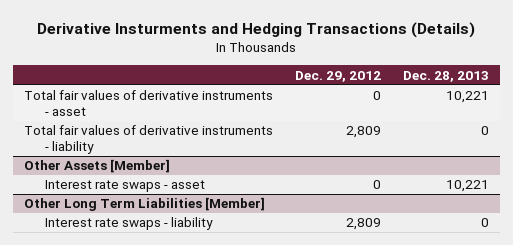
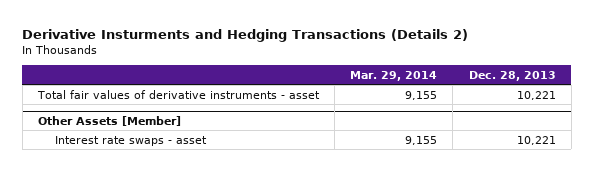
[37,21,476,38] Derivative Insturments and Hedging Transactions (Details) -> [22,29,469,43] Derivative Insturments and Hedging Transactions (Details 2)
[294,70,381,82] Dec. 29, 2012 -> none
none -> [350,70,438,81] Mar. 29, 2014
[23,125,273,154] Total fair values of derivative instruments - liability -> none
[23,197,265,212] Other Long Term Liabilities [Member] -> none
[44,217,213,231] Interest rate swaps - liability -> none

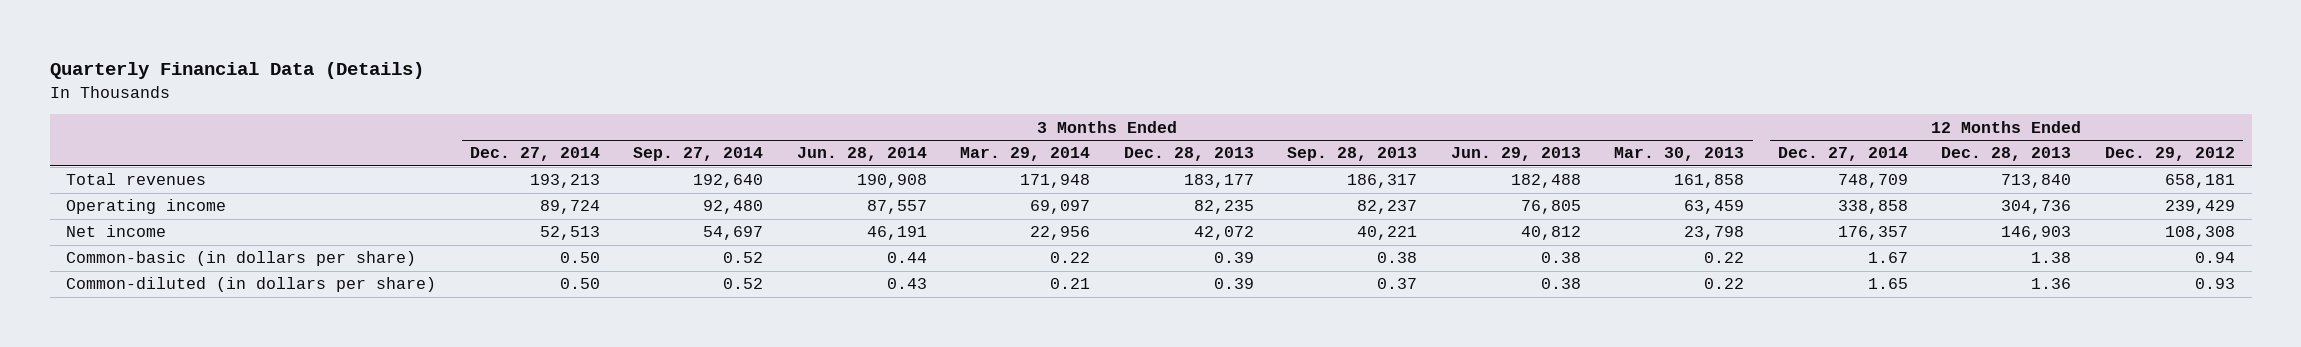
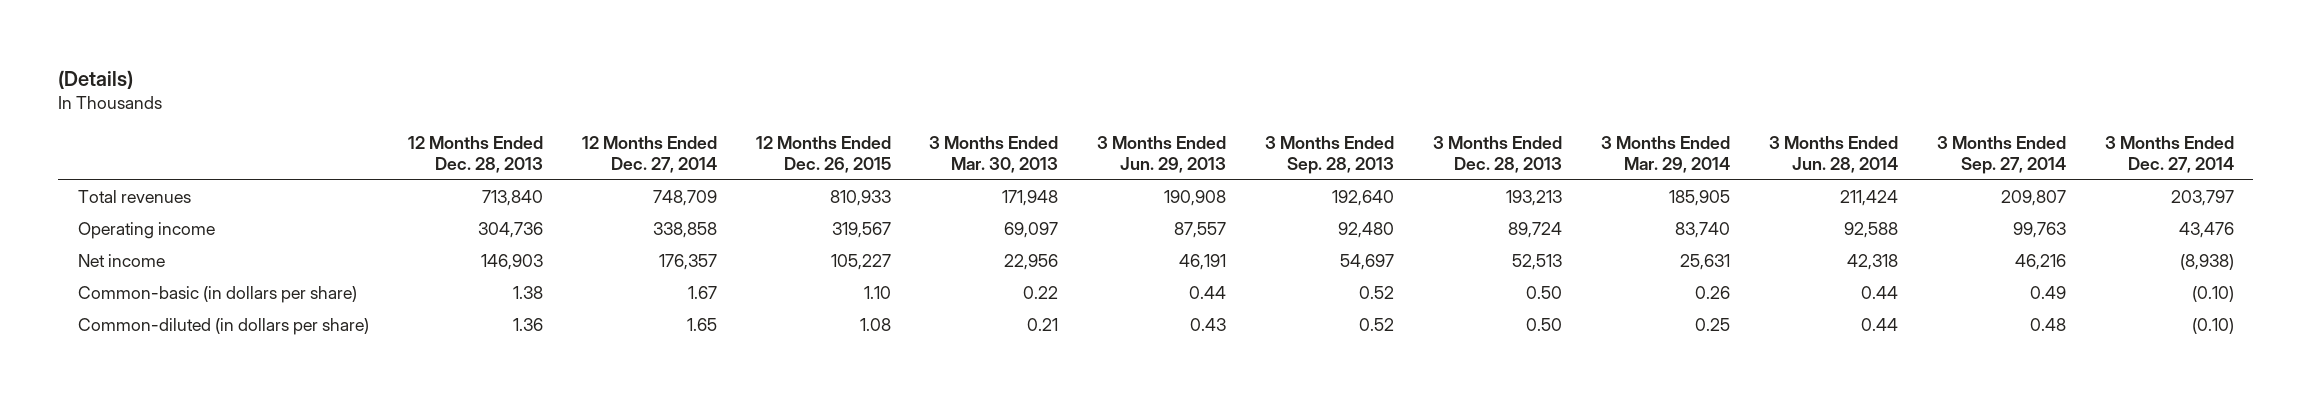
[49,62,424,80] Quarterly Financial Data (Details) -> [58,69,134,89] (Details)
[2104,147,2235,162] Dec. 29, 2012 -> none
none -> [755,135,891,174] 12 Months Ended Dec. 26, 2015
[529,174,600,189] 193,213 -> [2170,190,2234,207] 203,797
[693,174,764,189] 192,640 -> [2000,190,2066,207] 209,807
[856,174,927,189] 190,908 -> [1840,190,1899,207] 211,424
[1020,174,1091,189] 171,948 -> [1669,190,1731,207] 185,905
[1183,174,1254,189] 183,177 -> [1506,190,1563,207] 193,213
[1347,174,1418,189] 186,317 -> [1332,190,1395,207] 192,640
[1510,174,1581,189] 182,488 -> [1164,190,1227,207] 190,908
[1674,174,1745,189] 161,858 -> [1002,190,1059,207] 171,948
[539,200,600,215] 89,724 -> [2178,222,2234,239] 43,476
[703,200,764,215] 92,480 -> [2012,222,2066,239] 99,763
[866,200,927,215] 87,557 -> [1844,222,1899,239] 92,588
[1030,200,1091,215] 69,097 -> [1675,222,1731,239] 83,740
[1193,200,1254,215] 82,235 -> [1508,222,1563,239] 89,724
[1357,200,1418,215] 82,237 -> [1338,222,1395,239] 92,480
[1520,200,1581,215] 76,805 -> [1174,222,1227,239] 87,557
[1684,200,1745,215] 63,459 -> [1004,222,1059,239] 69,097
[539,226,600,241] 52,513 -> [2179,254,2234,271] (8,938)
[703,226,764,241] 54,697 -> [2014,254,2066,271] 46,216
[866,226,927,241] 46,191 -> [1847,254,1899,271] 42,318
[1030,226,1091,241] 22,956 -> [1680,254,1731,271] 25,631
[1193,226,1254,241] 42,072 -> [1512,254,1563,271] 52,513
[1357,226,1418,241] 40,221 -> [1340,254,1395,271] 54,697
[1520,226,1581,241] 40,812 -> [1179,254,1227,271] 46,191
[1684,226,1745,241] 23,798 -> [1004,254,1059,271] 22,956
[559,252,600,264] 0.50 -> [2191,286,2234,303] (0.10)
[723,252,764,264] 0.52 -> [2029,286,2066,300] 0.49
[1050,252,1091,264] 0.22 -> [1695,286,1731,300] 0.26
[1213,252,1254,264] 0.39 -> [1526,286,1563,300] 0.50
[1377,252,1418,264] 0.38 -> [1359,286,1395,300] 0.52
[1540,252,1581,264] 0.38 -> [1189,286,1227,300] 0.44
[559,278,600,290] 0.50 -> [2191,318,2234,335] (0.10)
[723,278,764,290] 0.52 -> [2029,318,2066,332] 0.48
[886,278,927,290] 0.43 -> [1861,318,1899,332] 0.44
[1050,278,1091,290] 0.21 -> [1695,318,1731,332] 0.25
[1213,278,1254,290] 0.39 -> [1526,318,1563,332] 0.50
[1377,278,1418,290] 0.37 -> [1359,318,1395,332] 0.52
[1540,278,1581,290] 0.38 -> [1190,318,1227,332] 0.43
[1704,278,1745,290] 0.22 -> [1027,318,1059,332] 0.21

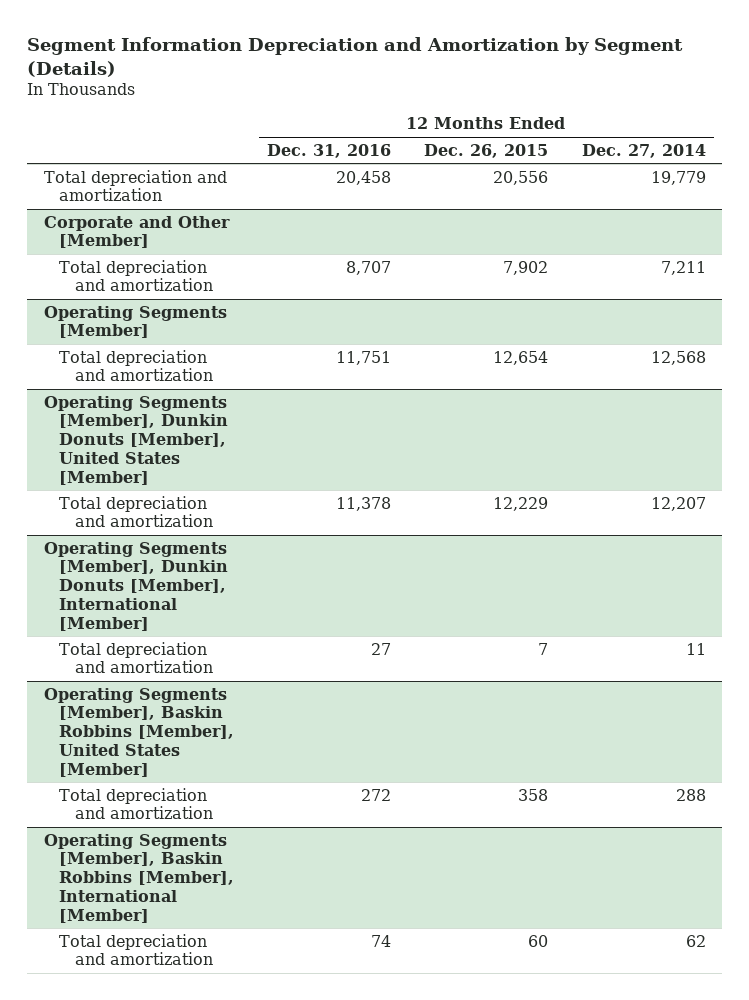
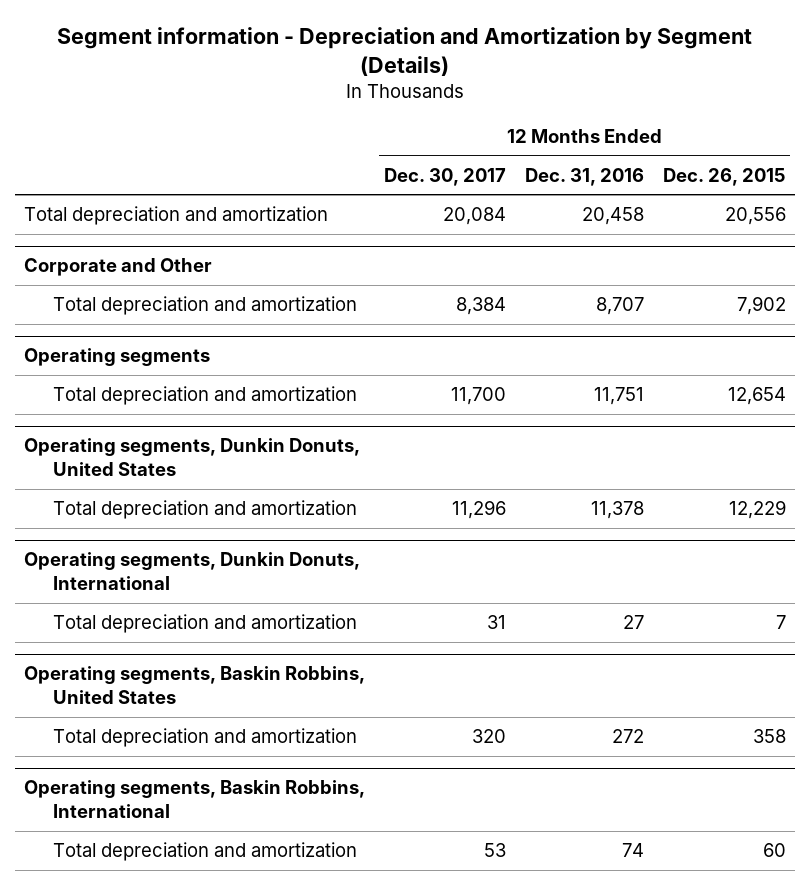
[27,37,684,77] Segment Information Depreciation and Amortization by Segment (Details) -> [56,27,752,77] Segment information - Depreciation and Amortization by Segment (Details)
[581,143,706,158] Dec. 27, 2014 -> none
none -> [384,167,507,186] Dec. 30, 2017
[43,215,230,249] Corporate and Other [Member] -> [24,258,213,277] Corporate and Other
[43,305,227,339] Operating Segments [Member] -> [24,348,211,367] Operating segments
[43,395,229,485] Operating Segments [Member], Dunkin Donuts [Member], United States [Member] -> [24,438,361,477] Operating segments, Dunkin Donuts, United States
[43,541,229,631] Operating Segments [Member], Dunkin Donuts [Member], International [Member] -> [24,552,361,591] Operating segments, Dunkin Donuts, International
[43,687,235,777] Operating Segments [Member], Baskin Robbins [Member], United States [Member] -> [24,666,366,705] Operating segments, Baskin Robbins, United States
[43,833,235,923] Operating Segments [Member], Baskin Robbins [Member], International [Member] -> [24,780,366,819] Operating segments, Baskin Robbins, International

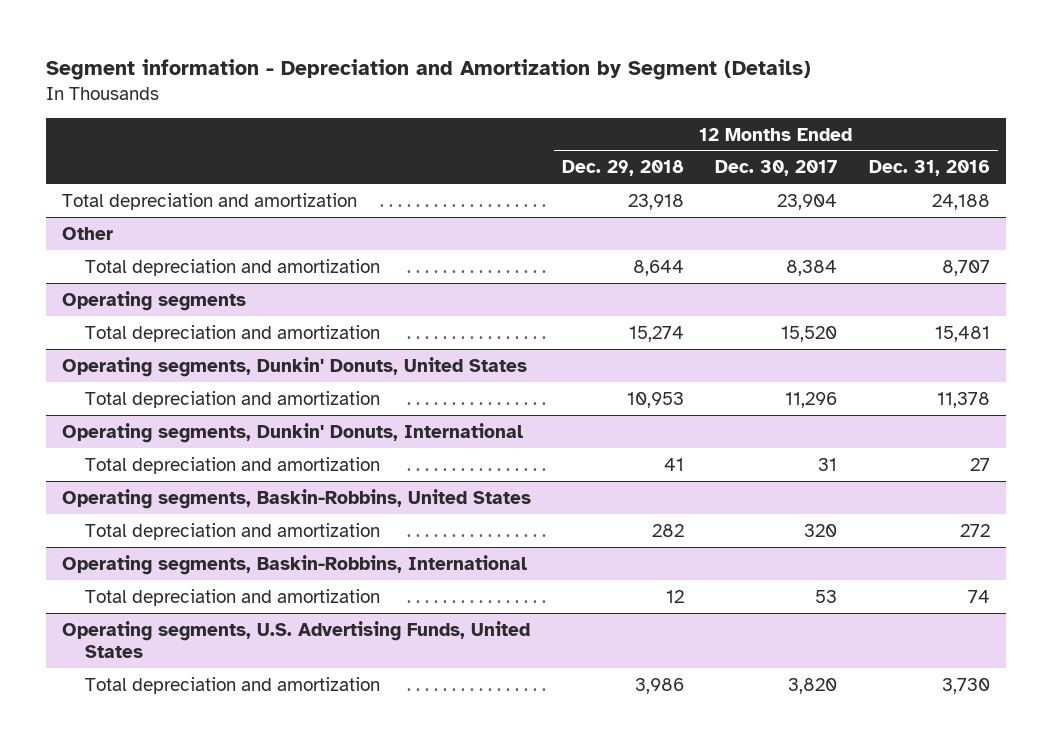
[662,167,786,186] Dec. 26, 2015 -> none
none -> [562,160,685,177] Dec. 29, 2018
[443,207,507,226] 20,084 -> [777,193,838,210] 23,904
[581,207,644,226] 20,458 -> [931,193,990,210] 24,188
[24,258,213,277] Corporate and Other -> [61,226,113,240] Other
[451,387,507,406] 11,700 -> [781,325,838,342] 15,520
[593,387,644,406] 11,751 -> [934,325,990,342] 15,481
[24,438,361,477] Operating segments, Dunkin Donuts, United States -> [61,356,527,377] Operating segments, Dunkin' Donuts, United States
[24,552,361,591] Operating segments, Dunkin Donuts, International -> [61,422,523,443] Operating segments, Dunkin' Donuts, International
[24,666,366,705] Operating segments, Baskin Robbins, United States -> [61,488,531,509] Operating segments, Baskin-Robbins, United States
[24,780,366,819] Operating segments, Baskin Robbins, International -> [61,554,527,575] Operating segments, Baskin-Robbins, International
none -> [61,620,530,659] Operating segments, U.S. Advertising Funds, United States
none -> [84,676,380,694] Total depreciation and amortization

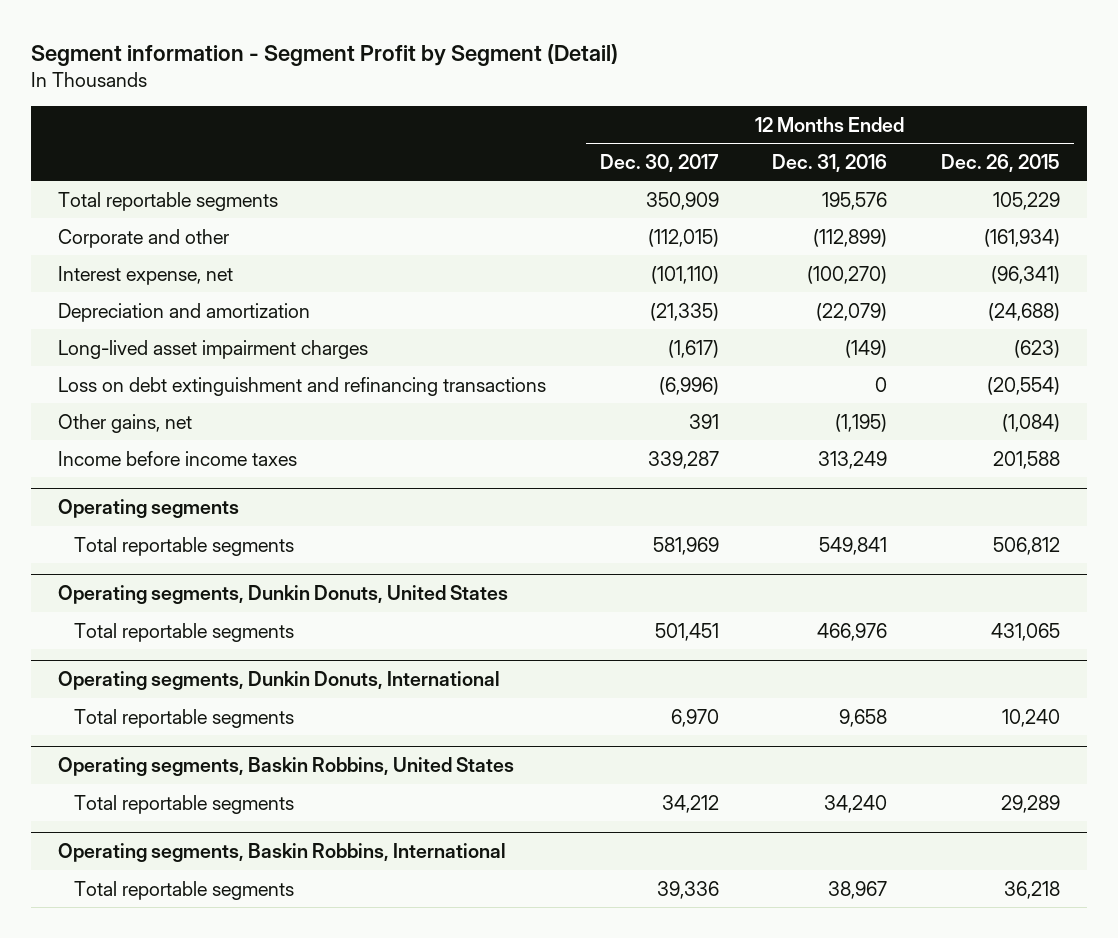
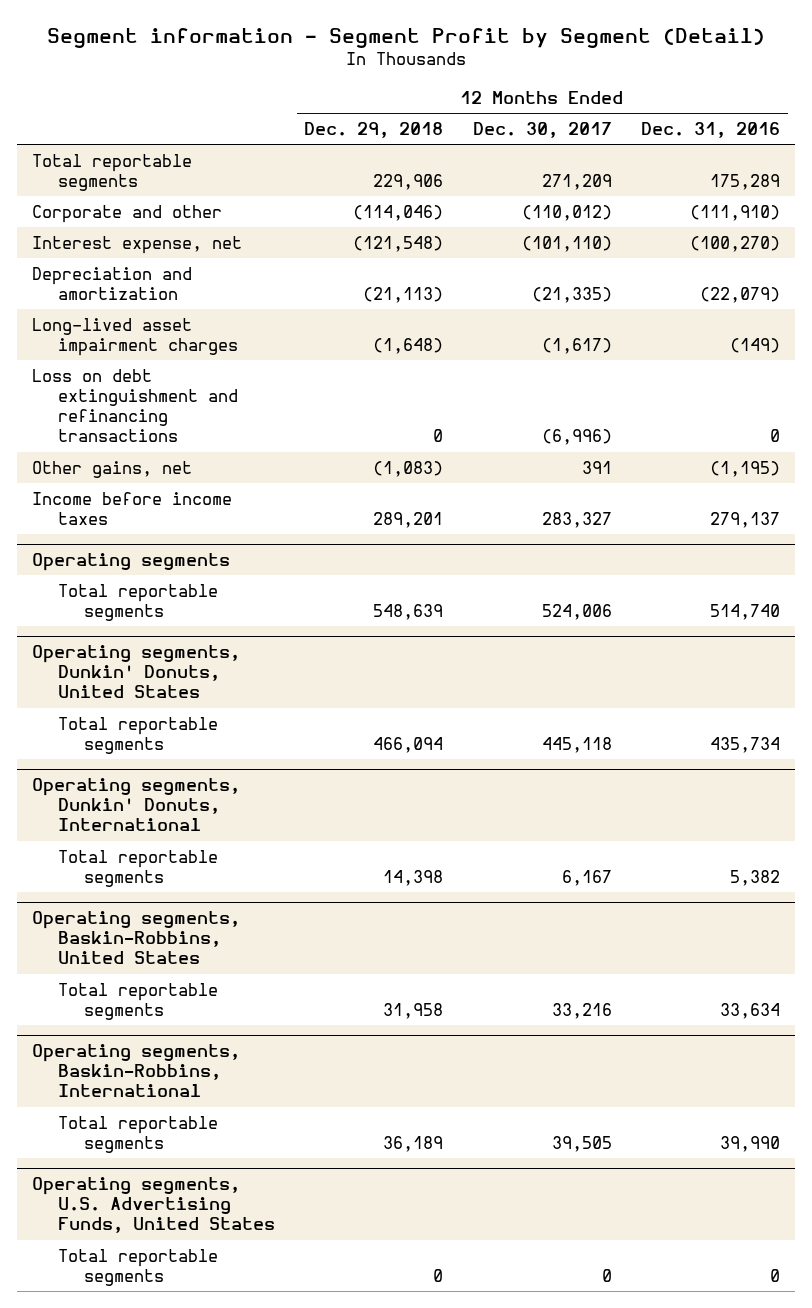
[941,153,1061,172] Dec. 26, 2015 -> none
none -> [304,122,444,139] Dec. 29, 2018
[645,191,719,210] 350,909 -> [541,174,612,191] 271,209
[822,191,888,210] 195,576 -> [710,174,781,191] 175,289
[647,228,719,247] (112,015) -> [521,204,612,221] (110,012)
[813,228,888,247] (112,899) -> [690,204,781,221] (111,910)
[647,450,719,469] 339,287 -> [541,512,612,529] 283,327
[818,450,888,469] 313,249 -> [710,512,781,529] 279,137
[652,536,719,555] 581,969 -> [541,604,612,621] 524,006
[819,536,888,555] 549,841 -> [710,604,781,621] 514,740
[57,585,508,605] Operating segments, Dunkin Donuts, United States -> [31,644,240,699] Operating segments, Dunkin' Donuts, United States
[654,622,719,641] 501,451 -> [541,737,612,754] 445,118
[817,622,888,641] 466,976 -> [710,737,781,754] 435,734
[57,671,500,691] Operating segments, Dunkin Donuts, International -> [31,777,240,832] Operating segments, Dunkin' Donuts, International
[670,708,719,727] 6,970 -> [561,870,612,887] 6,167
[839,708,888,727] 9,658 -> [730,870,781,887] 5,382
[57,757,514,777] Operating segments, Baskin Robbins, United States -> [31,910,240,965] Operating segments, Baskin-Robbins, United States
[661,794,719,813] 34,212 -> [551,1003,612,1020] 33,216
[824,794,888,813] 34,240 -> [720,1003,781,1020] 33,634
[57,843,506,863] Operating segments, Baskin Robbins, International -> [31,1043,240,1098] Operating segments, Baskin-Robbins, International
[656,880,719,899] 39,336 -> [551,1136,612,1153] 39,505
[828,880,888,899] 38,967 -> [720,1136,781,1153] 39,990
none -> [31,1176,275,1234] Operating segments, U.S. Advertising Funds, United States
none -> [57,1248,218,1287] Total reportable segments

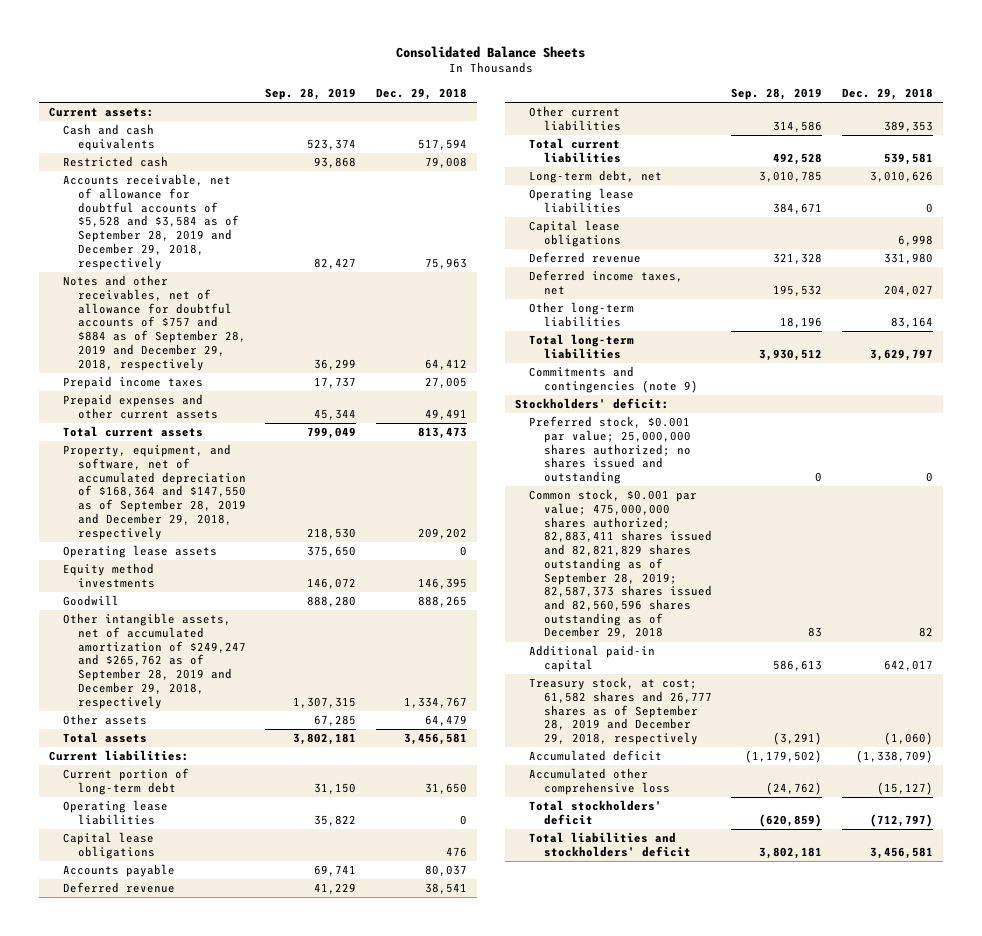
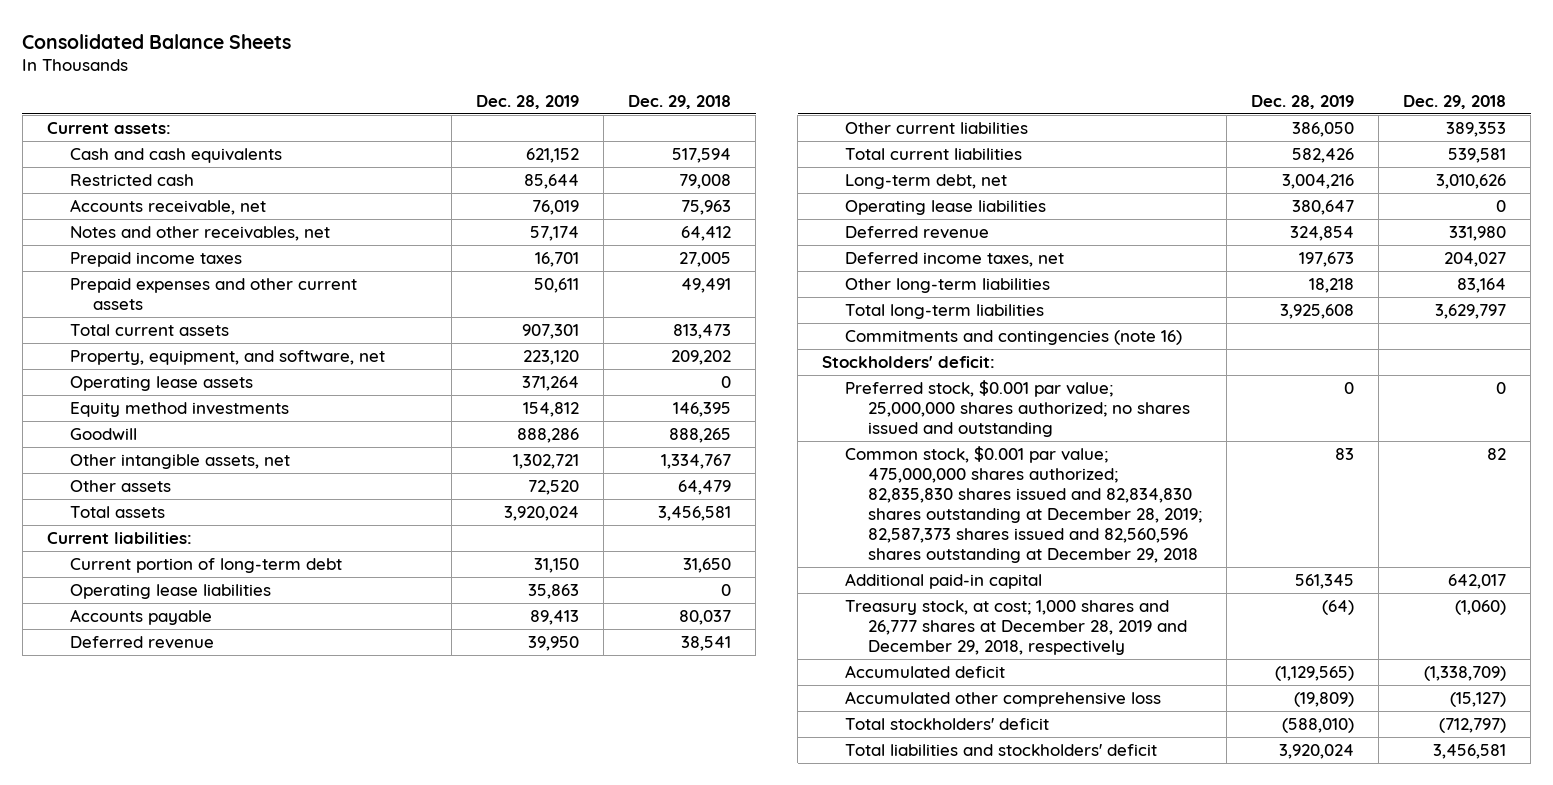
[265,87,357,100] Sep. 28, 2019 -> none
none -> [476,94,580,109] Dec. 28, 2019
[63,174,239,270] Accounts receivable, net of allowance for doubtful accounts of $5,528 and $3,584 as of September 28, 2019 and December 29, 2018, respectively -> [70,198,267,215] Accounts receivable, net
[63,275,246,371] Notes and other receivables, net of allowance for doubtful accounts of $757 and $884 as of September 28, 2019 and December 29, 2018, respectively -> [70,225,331,241] Notes and other receivables, net
[63,444,246,540] Property, equipment, and software, net of accumulated depreciation of $168,364 and $147,550 as of September 28, 2019 and December 29, 2018, respectively -> [70,349,386,365] Property, equipment, and software, net
[63,613,246,709] Other intangible assets, net of accumulated amortization of $249,247 and $265,762 as of September 28, 2019 and December 29, 2018, respectively -> [70,453,291,469] Other intangible assets, net
[63,832,155,859] Capital lease obligations -> none
[529,220,622,247] Capital lease obligations -> none
[529,366,699,393] Commitments and contingencies (note 9) -> [845,329,1183,345] Commitments and contingencies (note 16)
[529,489,713,639] Common stock, $0.001 par value; 475,000,000 shares authorized; 82,883,411 shares issued and 82,821,829 shares outstanding as of September 28, 2019; 82,587,373 shares issued and 82,560,596 shares outstanding as of December 29, 2018 -> [845,445,1203,563] Common stock, $0.001 par value; 475,000,000 shares authorized; 82,835,830 shares issued and 82,834,830 shares outstanding at December 28, 2019; 82,587,373 shares issued and 82,560,596 shares outstanding at December 29, 2018
[529,677,713,746] Treasury stock, at cost; 61,582 shares and 26,777 shares as of September 28, 2019 and December 29, 2018, respectively -> [845,599,1188,655] Treasury stock, at cost; 1,000 shares and 26,777 shares at December 28, 2019 and December 29, 2018, respectively

